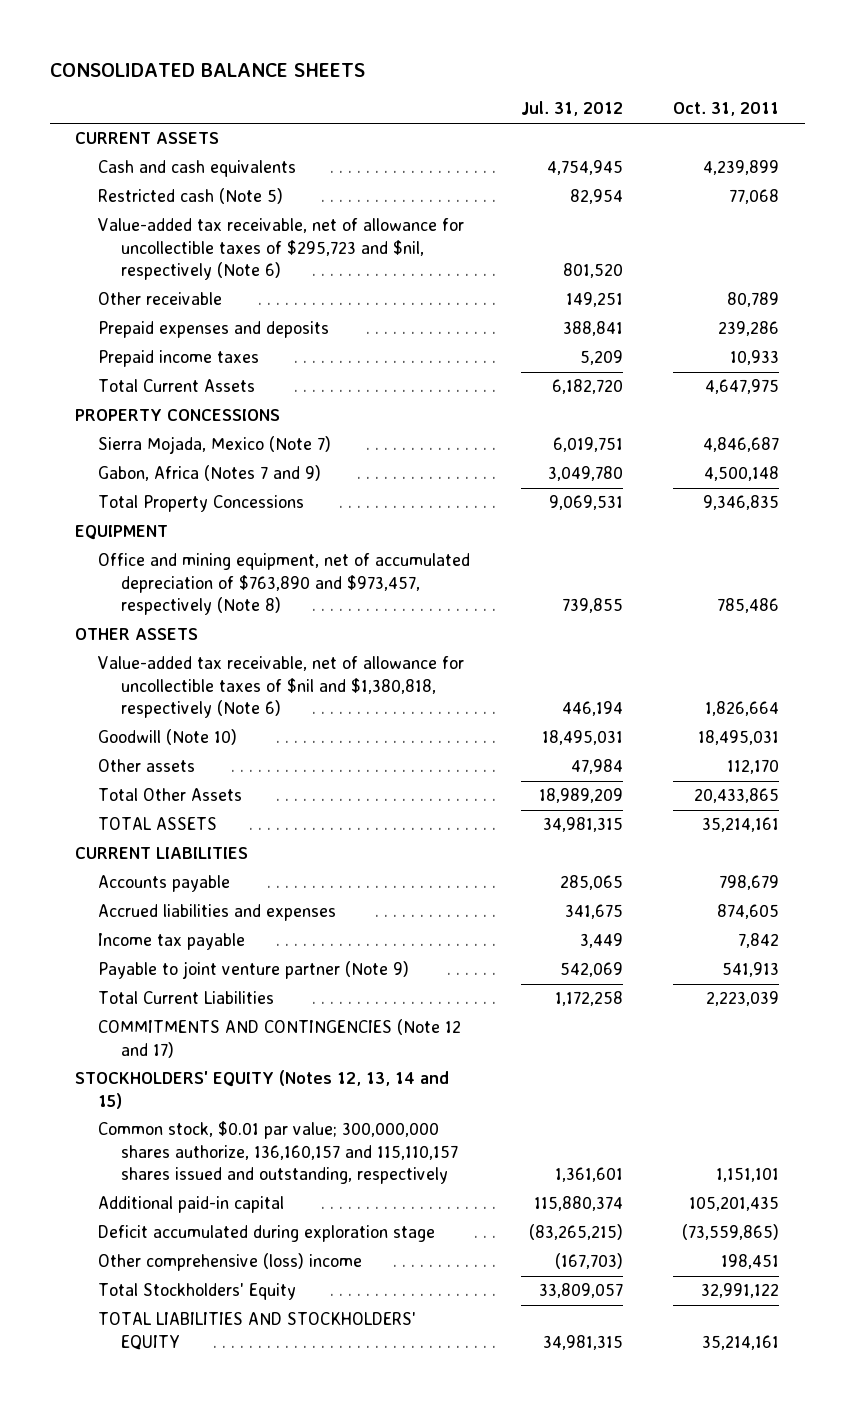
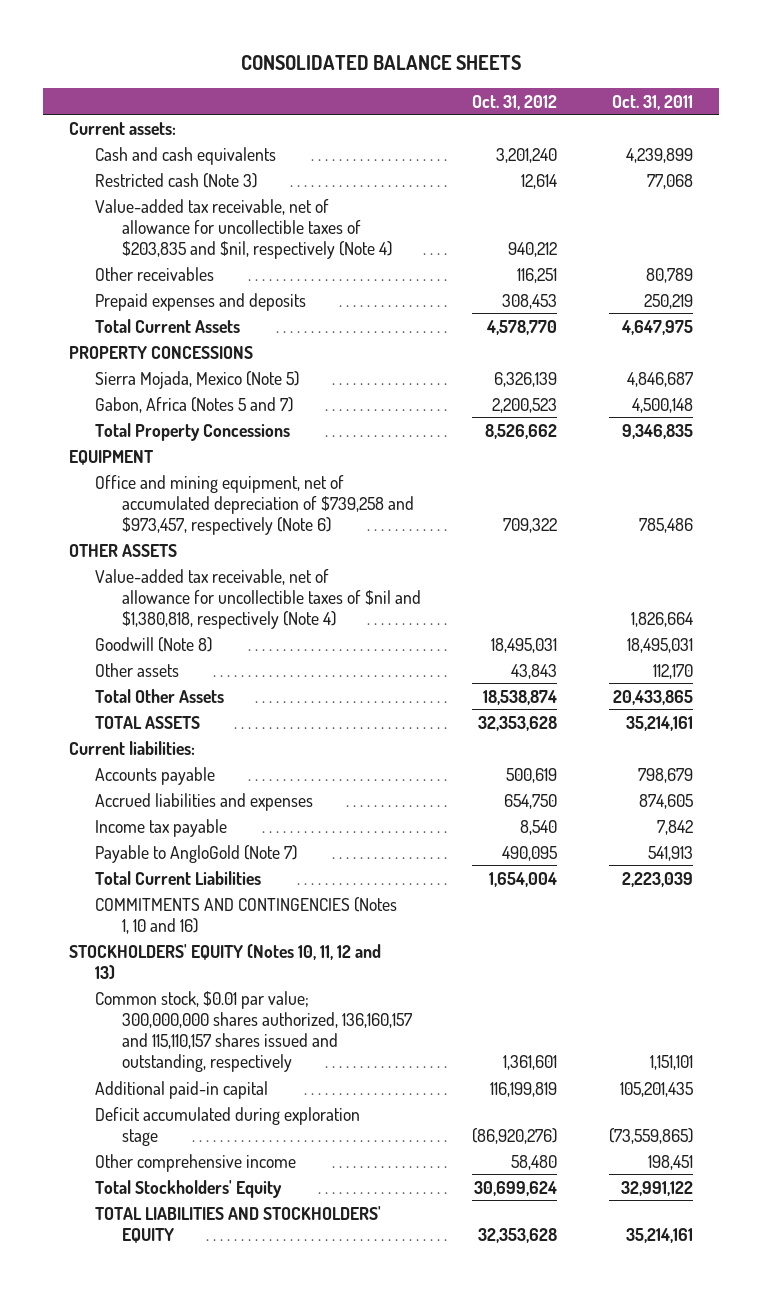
[520,101,623,117] Jul. 31, 2012 -> none
none -> [472,94,558,110] Oct. 31, 2012
[75,132,220,145] CURRENT ASSETS -> [68,121,176,135] Current assets:
[98,350,260,368] Prepaid income taxes -> none
[98,188,284,205] Restricted cash (Note 5) -> [95,172,258,188] Restricted cash (Note 3)
[98,218,465,281] Value-added tax receivable, net of allowance for uncollectible taxes of $295,723 and $nil, respectively (Note 6) -> [95,198,392,259] Value-added tax receivable, net of allowance for uncollectible taxes of $203,835 and $nil, respectively (Note 4)
[98,292,223,306] Other receivable -> [95,266,215,281] Other receivables
[718,321,780,337] 239,286 -> [644,293,694,309] 250,219
[98,436,332,455] Sierra Mojada, Mexico (Note 7) -> [95,370,300,389] Sierra Mojada, Mexico (Note 5)
[98,465,322,482] Gabon, Africa (Notes 7 and 9) -> [95,396,294,413] Gabon, Africa (Notes 5 and 7)
[98,553,471,616] Office and mining equipment, net of accumulated depreciation of $763,890 and $973,457, respectively (Note 8) -> [95,474,414,535] Office and mining equipment, net of accumulated depreciation of $739,258 and $973,457, respectively (Note 6)
[98,656,465,719] Value-added tax receivable, net of allowance for uncollectible taxes of $nil and $1,380,818, respectively (Note 6) -> [95,568,421,629] Value-added tax receivable, net of allowance for uncollectible taxes of $nil and $1,380,818, respectively (Note 4)
[98,729,238,746] Goodwill (Note 10) -> [95,636,213,652] Goodwill (Note 8)
[75,847,249,860] CURRENT LIABILITIES -> [68,740,195,755] Current liabilities:
[98,961,410,980] Payable to joint venture partner (Note 9) -> [95,844,298,863] Payable to AngloGold (Note 7)
[98,1019,462,1058] COMMITMENTS AND CONTINGENCIES (Note 12 and 17) -> [95,896,398,934] COMMITMENTS AND CONTINGENCIES (Notes 1, 10 and 16)
[75,1070,450,1109] STOCKHOLDERS' EQUITY (Notes 12, 13, 14 and 15) -> [68,943,381,979] STOCKHOLDERS' EQUITY (Notes 10, 11, 12 and 13)
[98,1121,459,1185] Common stock, $0.01 par value; 300,000,000 shares authorize, 136,160,157 and 115,110,157 shares issued and outstanding, respectively -> [95,990,412,1072] Common stock, $0.01 par value; 300,000,000 shares authorized, 136,160,157 and 115,110,157 shares issued and outstanding, respectively
[98,1253,363,1272] Other comprehensive (loss) income -> [95,1153,297,1172] Other comprehensive income

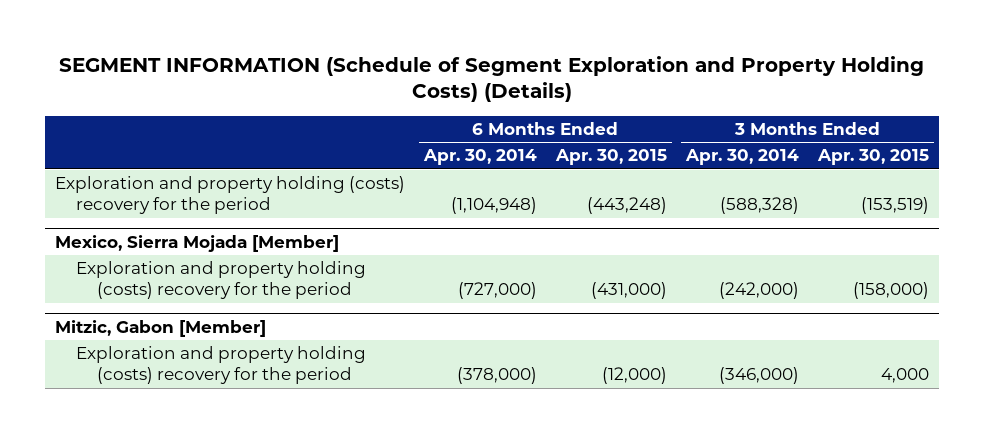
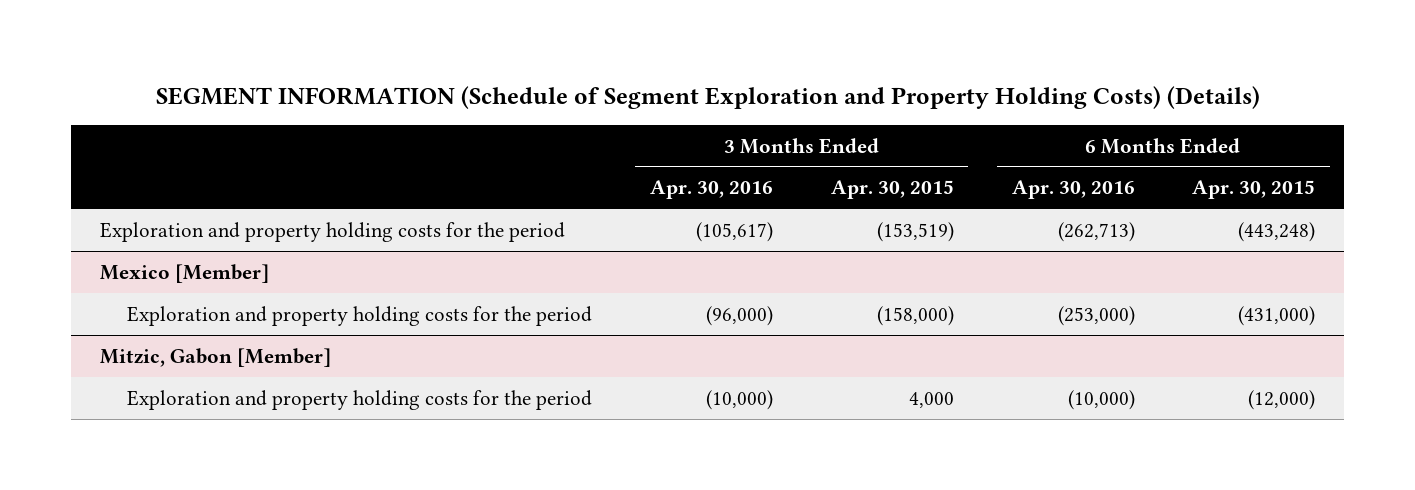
[422,149,537,166] Apr. 30, 2014 -> none
[685,149,800,166] Apr. 30, 2014 -> none
none -> [649,180,773,200] Apr. 30, 2016
none -> [1011,180,1135,200] Apr. 30, 2016
[54,176,405,215] Exploration and property holding (costs) recovery for the period -> [99,221,565,242] Exploration and property holding costs for the period
[54,234,339,252] Mexico, Sierra Mojada [Member] -> [99,263,269,283] Mexico [Member]
[75,261,366,300] Exploration and property holding (costs) recovery for the period -> [127,305,593,326] Exploration and property holding costs for the period
[75,346,366,385] Exploration and property holding (costs) recovery for the period -> [127,389,593,410] Exploration and property holding costs for the period

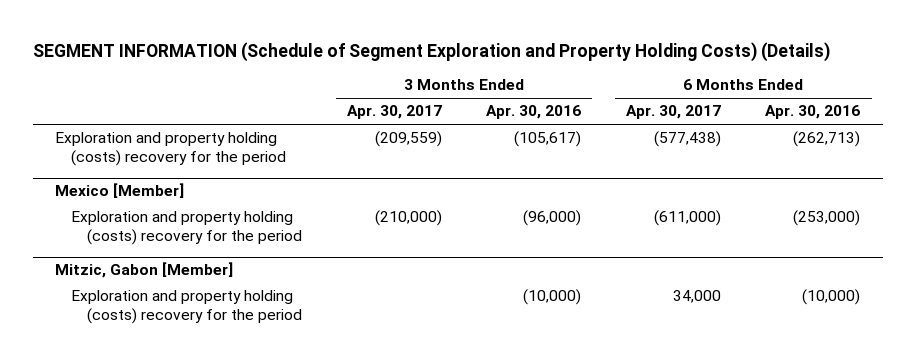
[830,180,954,200] Apr. 30, 2015 -> none
[1192,180,1316,200] Apr. 30, 2015 -> none
none -> [346,105,442,120] Apr. 30, 2017
none -> [625,105,721,120] Apr. 30, 2017
[99,221,565,242] Exploration and property holding costs for the period -> [55,132,287,166] Exploration and property holding (costs) recovery for the period
[127,305,593,326] Exploration and property holding costs for the period -> [71,211,303,245] Exploration and property holding (costs) recovery for the period
[127,389,593,410] Exploration and property holding costs for the period -> [71,290,303,324] Exploration and property holding (costs) recovery for the period

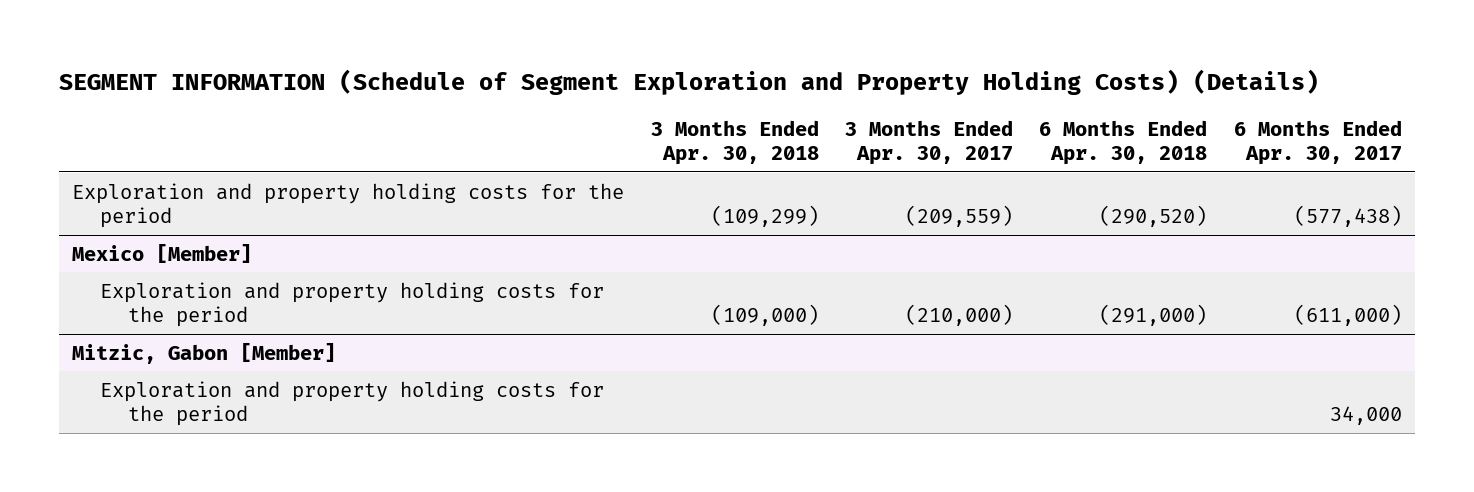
[486,105,582,120] Apr. 30, 2016 -> none
[765,105,861,120] Apr. 30, 2016 -> none
none -> [650,119,819,166] 3 Months Ended Apr. 30, 2018
none -> [1039,119,1208,166] 6 Months Ended Apr. 30, 2018
[55,132,287,166] Exploration and property holding (costs) recovery for the period -> [72,182,625,229] Exploration and property holding costs for the period
[71,211,303,245] Exploration and property holding (costs) recovery for the period -> [100,281,605,328] Exploration and property holding costs for the period
[71,290,303,324] Exploration and property holding (costs) recovery for the period -> [100,380,605,427] Exploration and property holding costs for the period

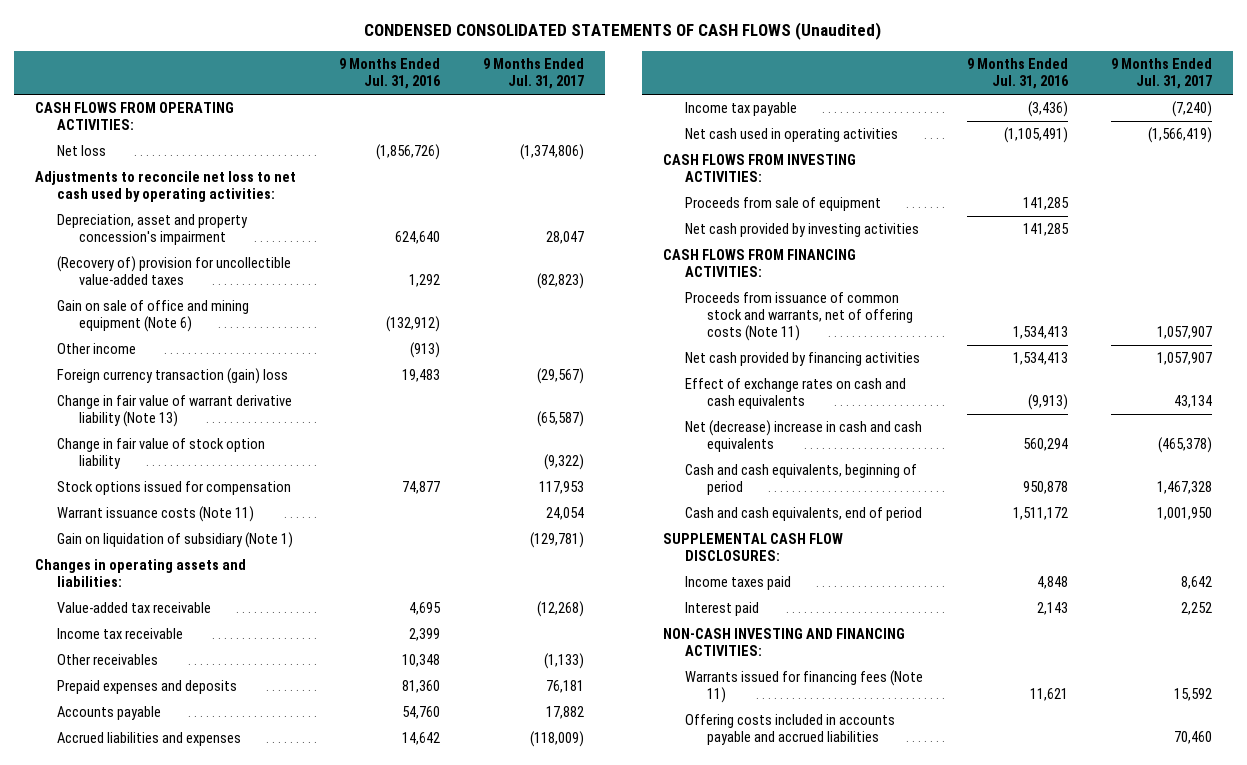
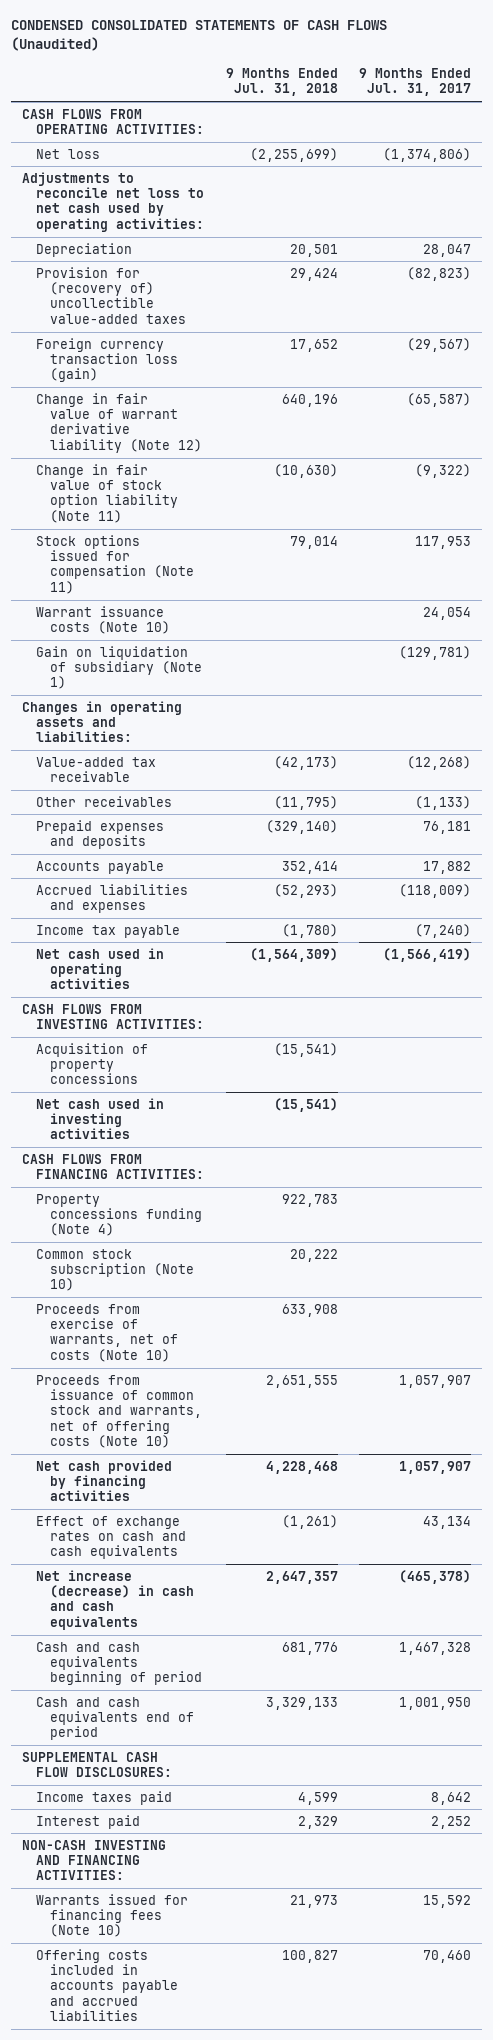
[338,58,441,90] 9 Months Ended Jul. 31, 2016 -> none
none -> [225,68,338,97] 9 Months Ended Jul. 31, 2018
[57,300,250,333] Gain on sale of office and mining equipment (Note 6) -> none
[57,343,137,355] Other income -> none
[57,214,249,246] Depreciation, asset and property concession's impairment -> [35,242,132,257] Depreciation
[57,256,292,286] (Recovery of) provision for uncollectible value-added taxes -> [35,266,186,324] Provision for (recovery of) uncollectible value-added taxes
[57,368,289,385] Foreign currency transaction (gain) loss -> [35,337,178,383] Foreign currency transaction loss (gain)
[57,395,293,428] Change in fair value of warrant derivative liability (Note 13) -> [35,392,202,453] Change in fair value of warrant derivative liability (Note 12)
[57,438,266,470] Change in fair value of stock option liability -> [35,463,178,523] Change in fair value of stock option liability (Note 11)
[57,481,292,496] Stock options issued for compensation -> [35,534,194,594] Stock options issued for compensation (Note 11)
[57,506,255,523] Warrant issuance costs (Note 11) -> [35,605,170,635] Warrant issuance costs (Note 10)
[57,628,184,640] Income tax receivable -> none
[685,197,882,212] Proceeds from sale of equipment -> none
none -> [35,1042,148,1085] Acquisition of property concessions
[685,223,920,238] Net cash provided by investing activities -> [35,1097,164,1140] Net cash used in investing activities
none -> [35,1193,202,1237] Property concessions funding (Note 4)
none -> [35,1248,194,1292] Common stock subscription (Note 10)
none -> [35,1303,178,1362] Proceeds from exercise of warrants, net of costs (Note 10)
[685,292,914,342] Proceeds from issuance of common stock and warrants, net of offering costs (Note 11) -> [35,1374,202,1449] Proceeds from issuance of common stock and warrants, net of offering costs (Note 10)
[685,420,923,453] Net (decrease) increase in cash and cash equivalents -> [35,1569,194,1630] Net increase (decrease) in cash and cash equivalents
[685,464,918,496] Cash and cash equivalents, beginning of period -> [35,1641,202,1686] Cash and cash equivalents beginning of period
[685,507,923,522] Cash and cash equivalents, end of period -> [35,1696,194,1741] Cash and cash equivalents end of period
[685,670,924,704] Warrants issued for financing fees (Note 11) -> [35,1893,188,1938] Warrants issued for financing fees (Note 10)

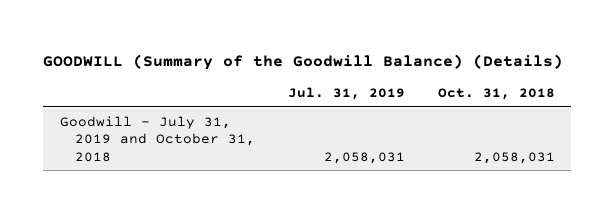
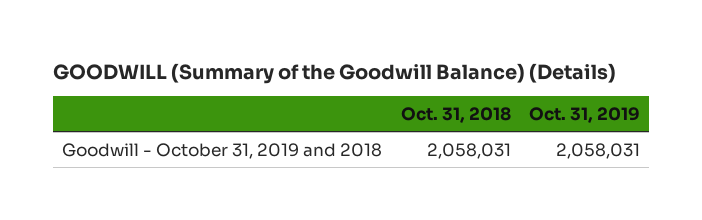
[287,87,405,101] Jul. 31, 2019 -> none
none -> [528,106,640,123] Oct. 31, 2019
[59,115,256,162] Goodwill - July 31, 2019 and October 31, 2018 -> [62,142,383,159] Goodwill - October 31, 2019 and 2018

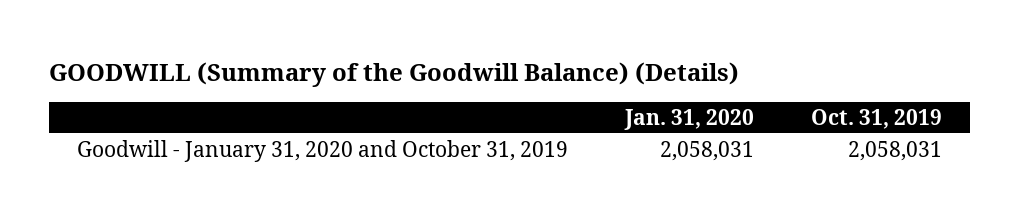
[400,106,511,123] Oct. 31, 2018 -> none
none -> [623,108,754,130] Jan. 31, 2020
[62,142,383,159] Goodwill - October 31, 2019 and 2018 -> [76,140,568,163] Goodwill - January 31, 2020 and October 31, 2019

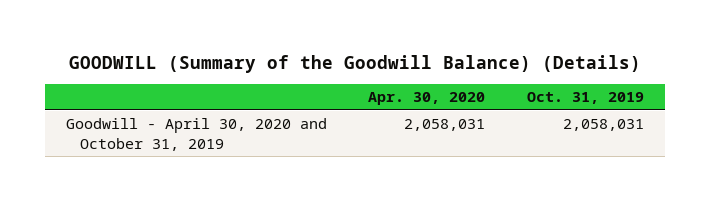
[623,108,754,130] Jan. 31, 2020 -> none
none -> [368,92,486,106] Apr. 30, 2020
[76,140,568,163] Goodwill - January 31, 2020 and October 31, 2019 -> [65,118,327,151] Goodwill - April 30, 2020 and October 31, 2019

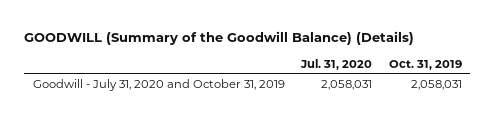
[368,92,486,106] Apr. 30, 2020 -> none
none -> [300,58,373,70] Jul. 31, 2020
[65,118,327,151] Goodwill - April 30, 2020 and October 31, 2019 -> [32,78,285,91] Goodwill - July 31, 2020 and October 31, 2019

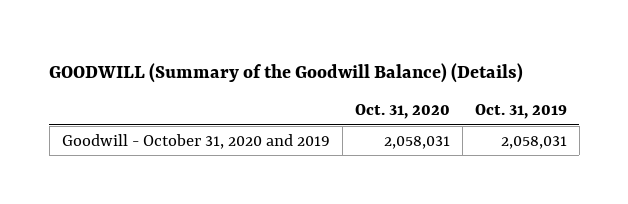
[300,58,373,70] Jul. 31, 2020 -> none
none -> [354,104,450,120] Oct. 31, 2020
[32,78,285,91] Goodwill - July 31, 2020 and October 31, 2019 -> [61,133,330,149] Goodwill - October 31, 2020 and 2019

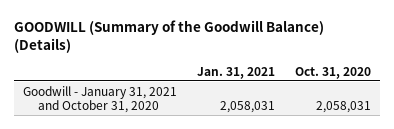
[474,104,567,120] Oct. 31, 2019 -> none
none -> [197,66,276,79] Jan. 31, 2021
[61,133,330,149] Goodwill - October 31, 2020 and 2019 -> [23,85,178,113] Goodwill - January 31, 2021 and October 31, 2020

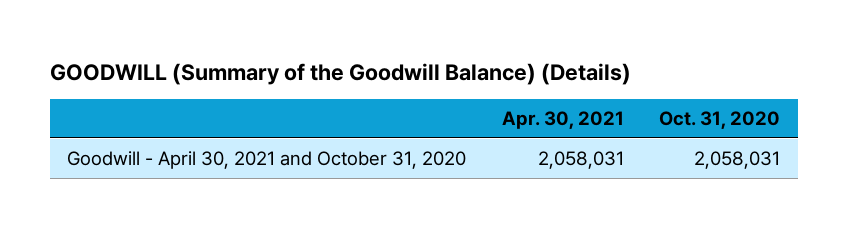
[197,66,276,79] Jan. 31, 2021 -> none
none -> [501,111,624,130] Apr. 30, 2021
[23,85,178,113] Goodwill - January 31, 2021 and October 31, 2020 -> [67,151,467,170] Goodwill - April 30, 2021 and October 31, 2020

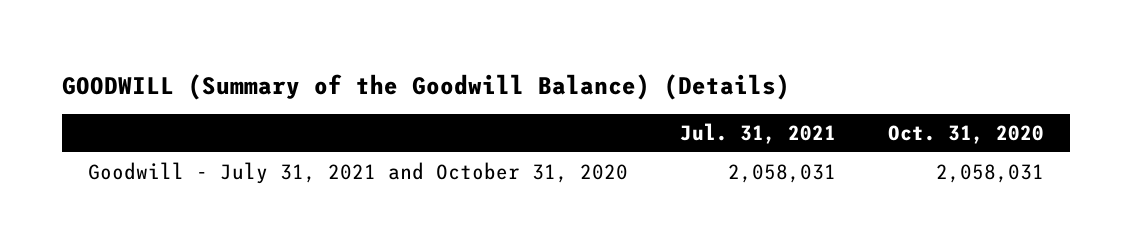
[501,111,624,130] Apr. 30, 2021 -> none
none -> [679,123,836,145] Jul. 31, 2021
[67,151,467,170] Goodwill - April 30, 2021 and October 31, 2020 -> [87,161,628,184] Goodwill - July 31, 2021 and October 31, 2020

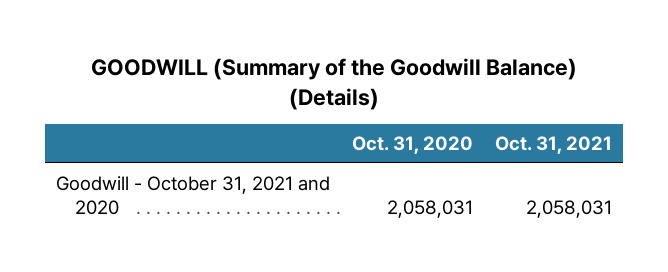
[679,123,836,145] Jul. 31, 2021 -> none
none -> [495,136,613,155] Oct. 31, 2021
[87,161,628,184] Goodwill - July 31, 2021 and October 31, 2020 -> [56,176,331,216] Goodwill - October 31, 2021 and 2020

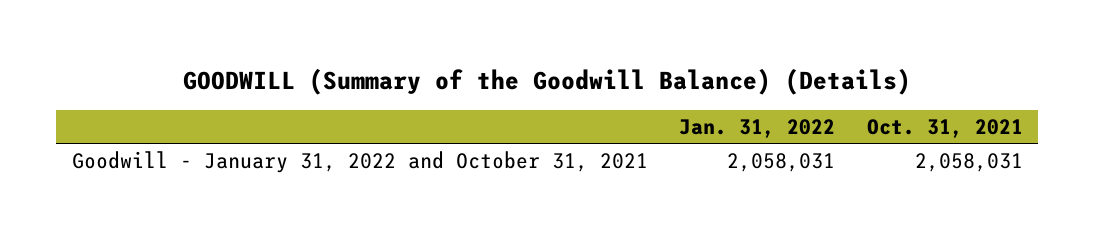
[352,136,474,155] Oct. 31, 2020 -> none
none -> [679,119,836,139] Jan. 31, 2022
[56,176,331,216] Goodwill - October 31, 2021 and 2020 -> [72,150,649,173] Goodwill - January 31, 2022 and October 31, 2021

